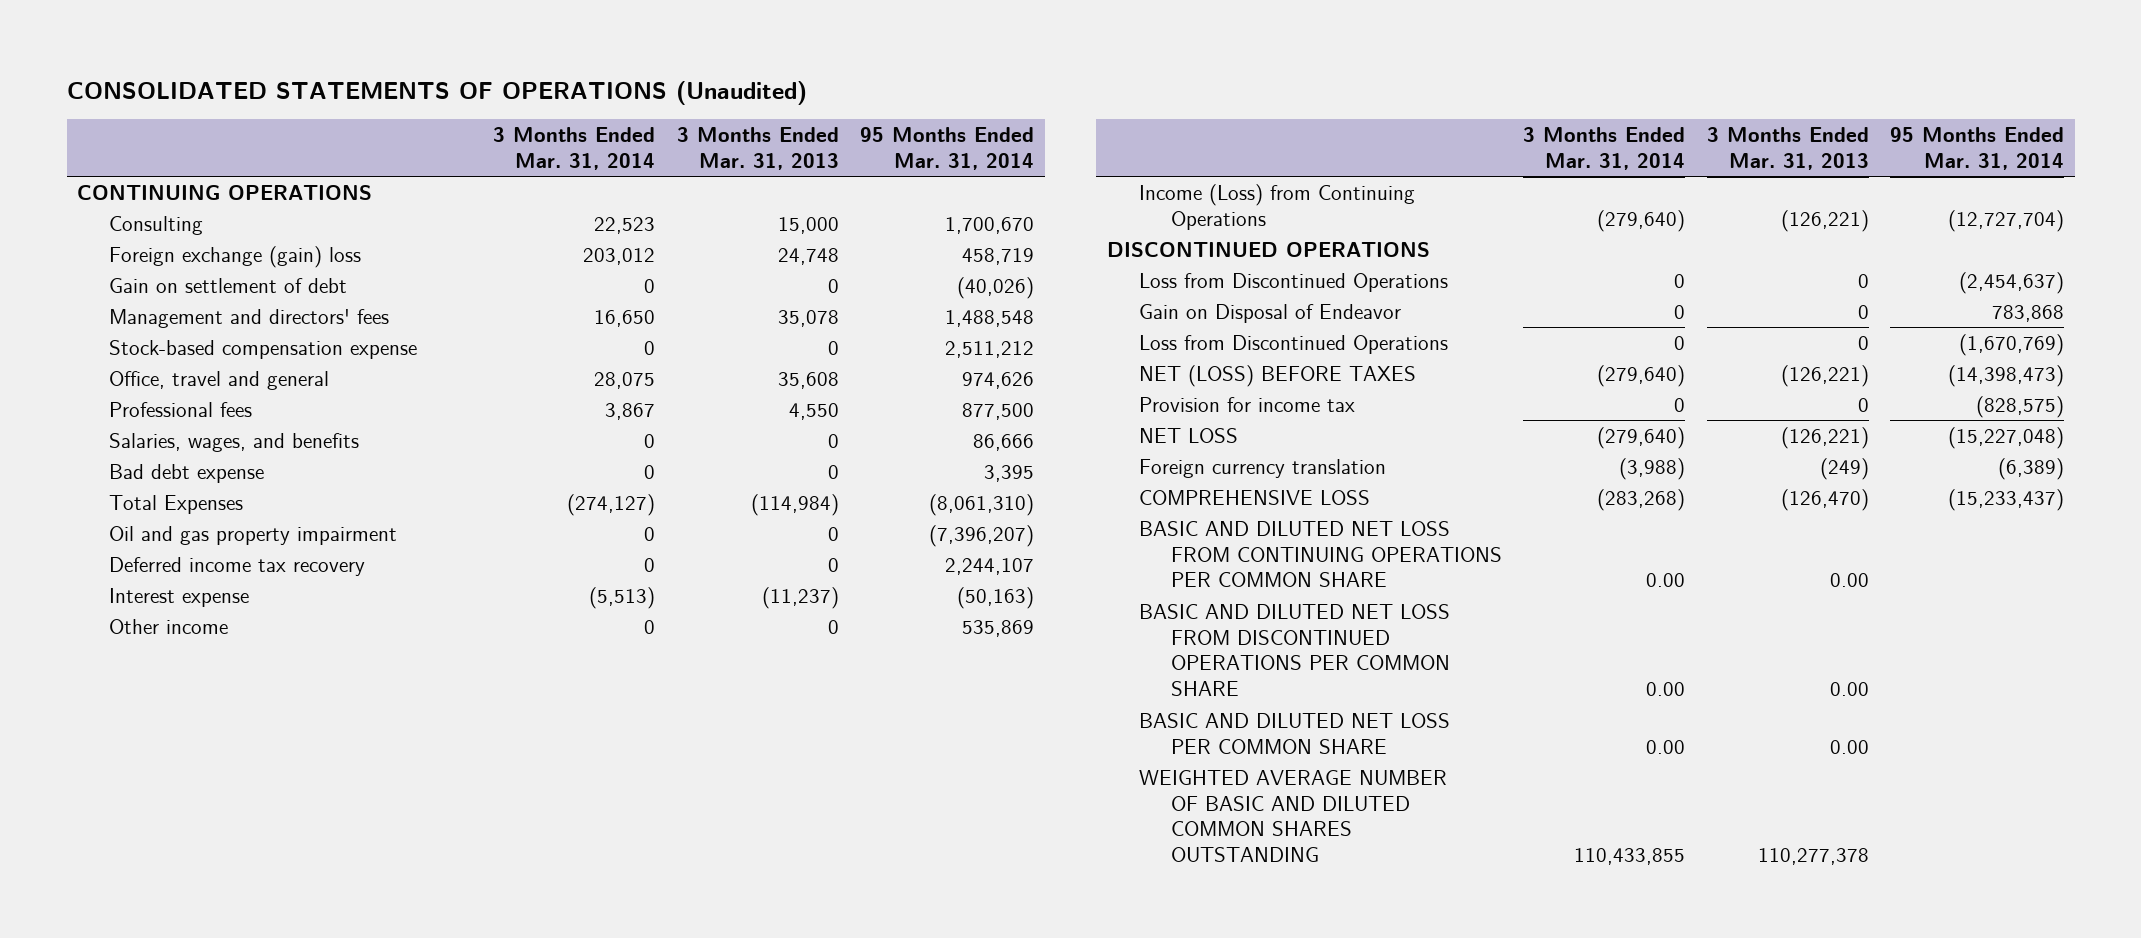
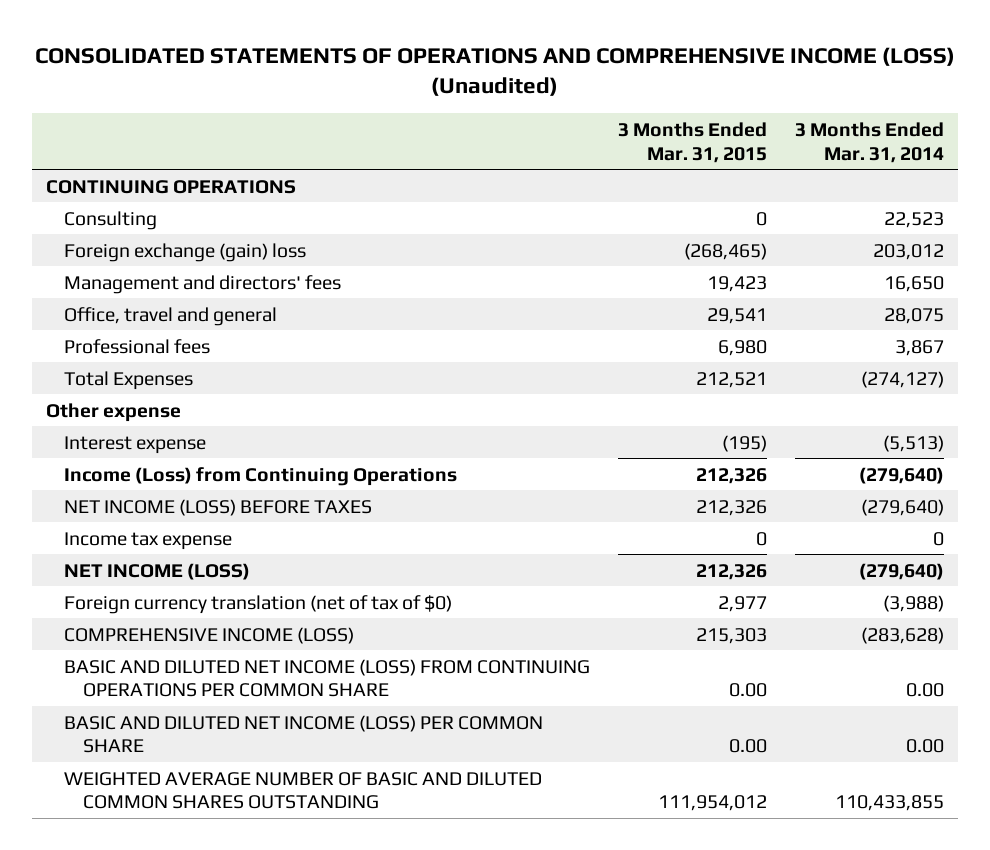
[66,80,807,105] CONSOLIDATED STATEMENTS OF OPERATIONS (Unaudited) -> [35,46,956,97] CONSOLIDATED STATEMENTS OF OPERATIONS AND COMPREHENSIVE INCOME (LOSS) (Unaudited)
[676,127,839,170] 3 Months Ended Mar. 31, 2013 -> none
[860,127,1035,170] 95 Months Ended Mar. 31, 2014 -> none
none -> [618,121,768,163] 3 Months Ended Mar. 31, 2015
[109,277,348,293] Gain on settlement of debt -> none
[109,339,418,359] Stock-based compensation expense -> none
[109,432,360,452] Salaries, wages, and benefits -> none
[109,463,265,483] Bad debt expense -> none
[109,525,398,545] Oil and gas property impairment -> none
[109,556,366,576] Deferred income tax recovery -> none
none -> [46,402,182,422] Other expense
[109,618,229,634] Other income -> none
[1107,241,1431,257] DISCONTINUED OPERATIONS -> none
[1138,272,1448,292] Loss from Discontinued Operations -> none
[1138,303,1401,323] Gain on Disposal of Endeavor -> none
[1138,334,1448,354] Loss from Discontinued Operations -> none
[1138,603,1450,697] BASIC AND DILUTED NET LOSS FROM DISCONTINUED OPERATIONS PER COMMON SHARE -> none
[1138,364,1416,387] NET (LOSS) BEFORE TAXES -> [64,498,373,516] NET INCOME (LOSS) BEFORE TAXES
[1138,396,1355,412] Provision for income tax -> [64,531,233,550] Income tax expense
[1138,427,1238,443] NET LOSS -> [64,562,251,580] NET INCOME (LOSS)
[1138,458,1386,478] Foreign currency translation -> [64,594,453,614] Foreign currency translation (net of tax of $0)
[1138,489,1370,505] COMPREHENSIVE LOSS -> [64,626,355,644] COMPREHENSIVE INCOME (LOSS)
[1597,488,1686,511] (283,268) -> [860,626,944,644] (283,628)
[1138,520,1502,588] BASIC AND DILUTED NET LOSS FROM CONTINUING OPERATIONS PER COMMON SHARE -> [64,658,591,698] BASIC AND DILUTED NET INCOME (LOSS) FROM CONTINUING OPERATIONS PER COMMON SHARE
[1138,712,1450,754] BASIC AND DILUTED NET LOSS PER COMMON SHARE -> [64,714,544,754] BASIC AND DILUTED NET INCOME (LOSS) PER COMMON SHARE

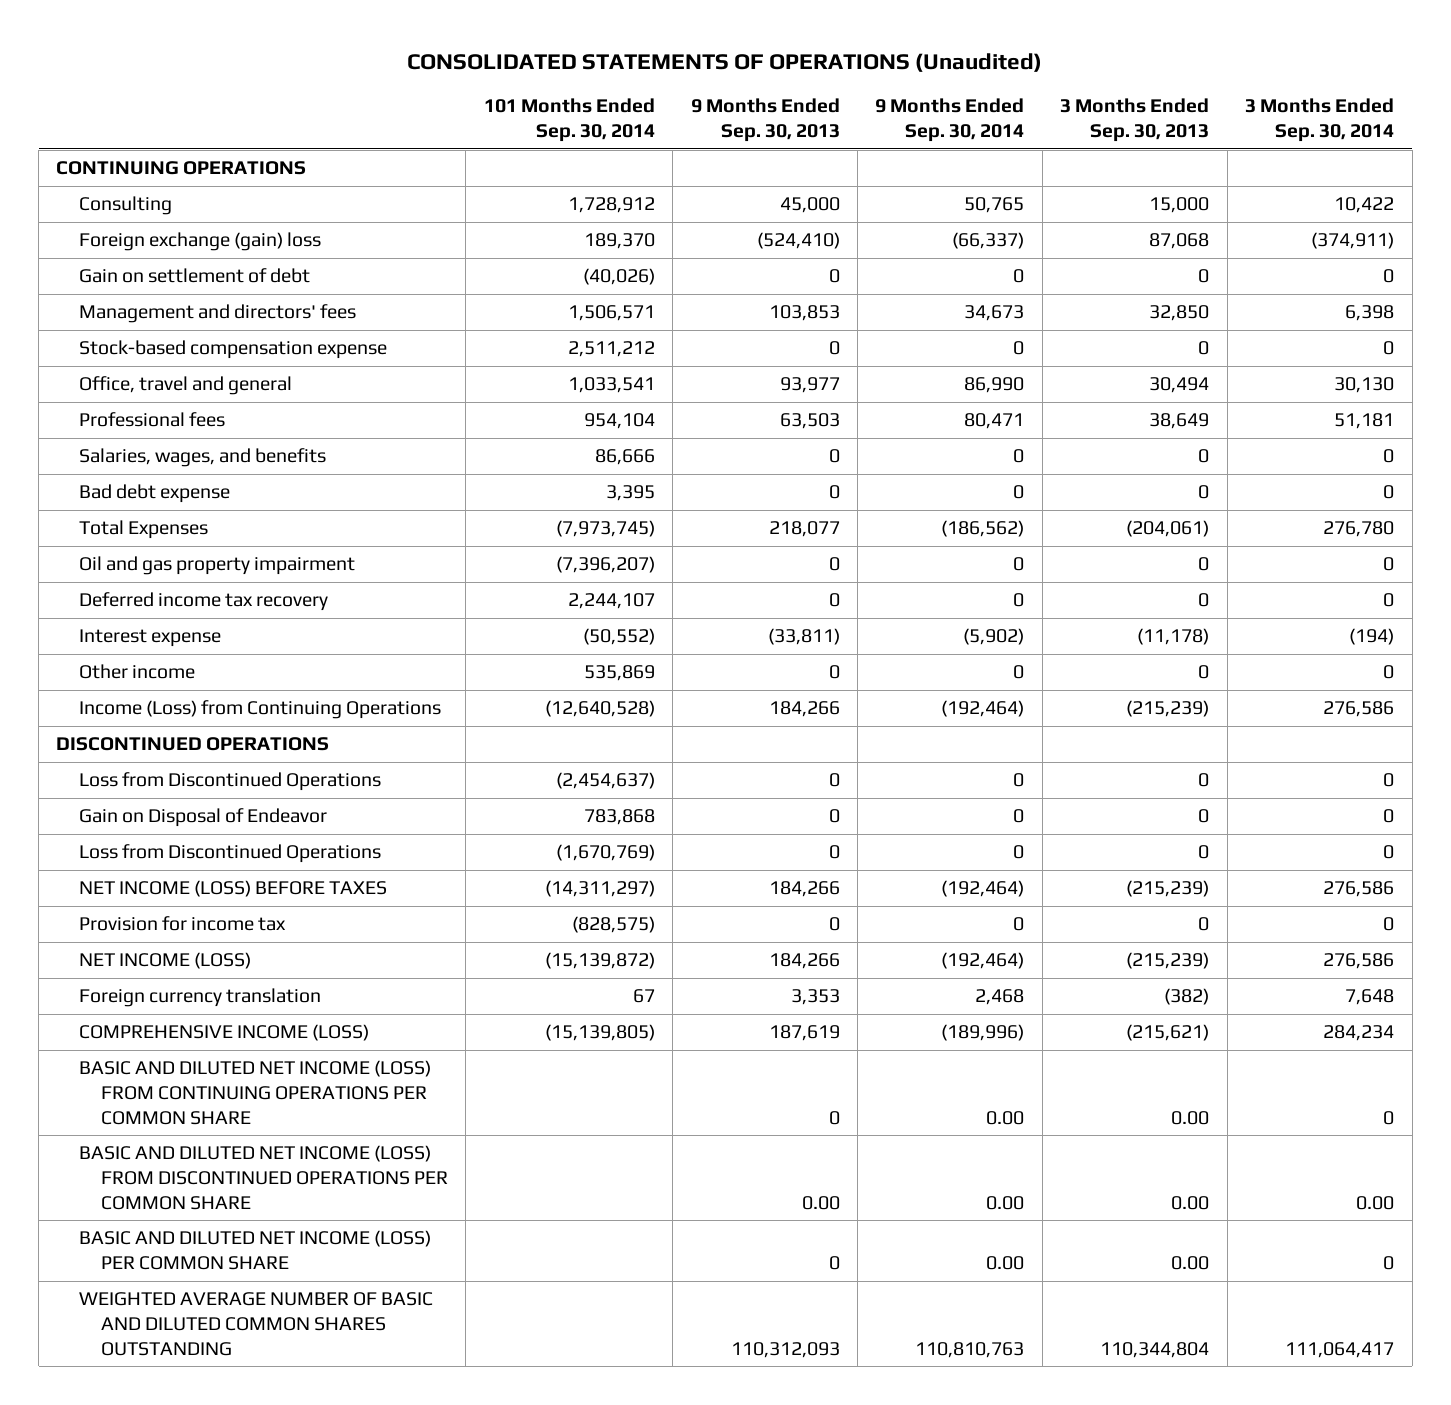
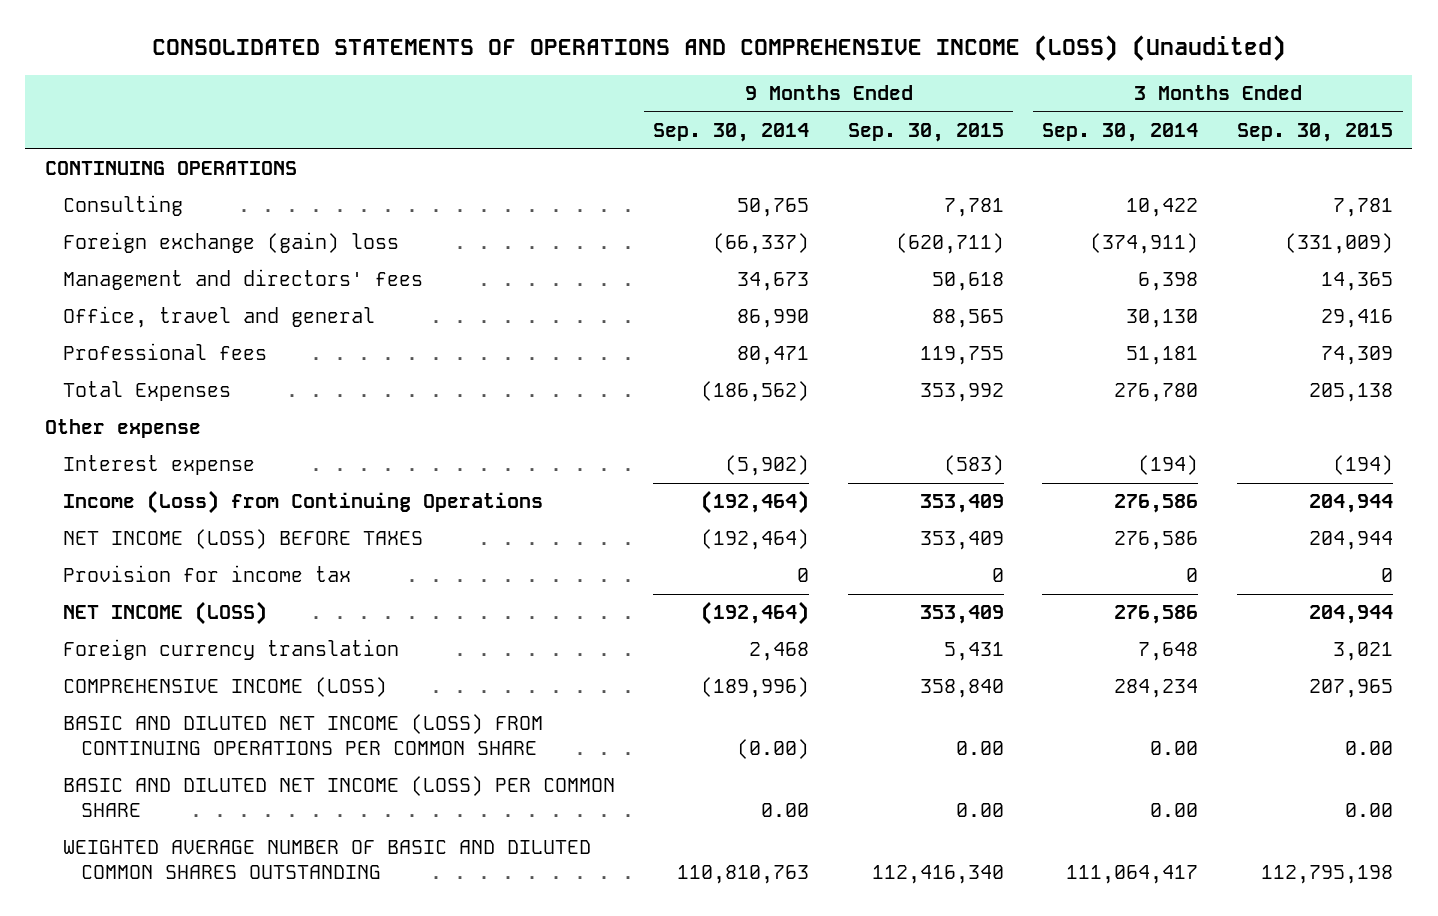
[407,52,1043,72] CONSOLIDATED STATEMENTS OF OPERATIONS (Unaudited) -> [151,35,1286,62] CONSOLIDATED STATEMENTS OF OPERATIONS AND COMPREHENSIVE INCOME (LOSS) (Unaudited)
[483,98,655,142] 101 Months Ended Sep. 30, 2014 -> none
[690,98,840,142] 9 Months Ended Sep. 30, 2013 -> none
[1060,98,1210,142] 3 Months Ended Sep. 30, 2013 -> none
none -> [847,122,1004,142] Sep. 30, 2015
none -> [1237,122,1394,142] Sep. 30, 2015
[78,268,310,284] Gain on settlement of debt -> none
[78,340,387,360] Stock-based compensation expense -> none
[78,448,326,468] Salaries, wages, and benefits -> none
[78,484,230,504] Bad debt expense -> none
[78,556,355,576] Oil and gas property impairment -> none
[78,592,328,612] Deferred income tax recovery -> none
none -> [44,419,201,439] Other expense
[78,664,195,680] Other income -> none
[56,737,330,752] DISCONTINUED OPERATIONS -> none
[78,772,381,792] Loss from Discontinued Operations -> none
[78,808,327,828] Gain on Disposal of Endeavor -> none
[78,844,381,864] Loss from Discontinued Operations -> none
[78,1145,448,1210] BASIC AND DILUTED NET INCOME (LOSS) FROM DISCONTINUED OPERATIONS PER COMMON SHARE -> none
[986,1110,1025,1125] 0.00 -> [737,738,810,759] (0.00)
[1383,1110,1395,1125] 0 -> [1150,740,1199,755] 0.00
[1383,1255,1395,1270] 0 -> [1150,802,1199,817] 0.00

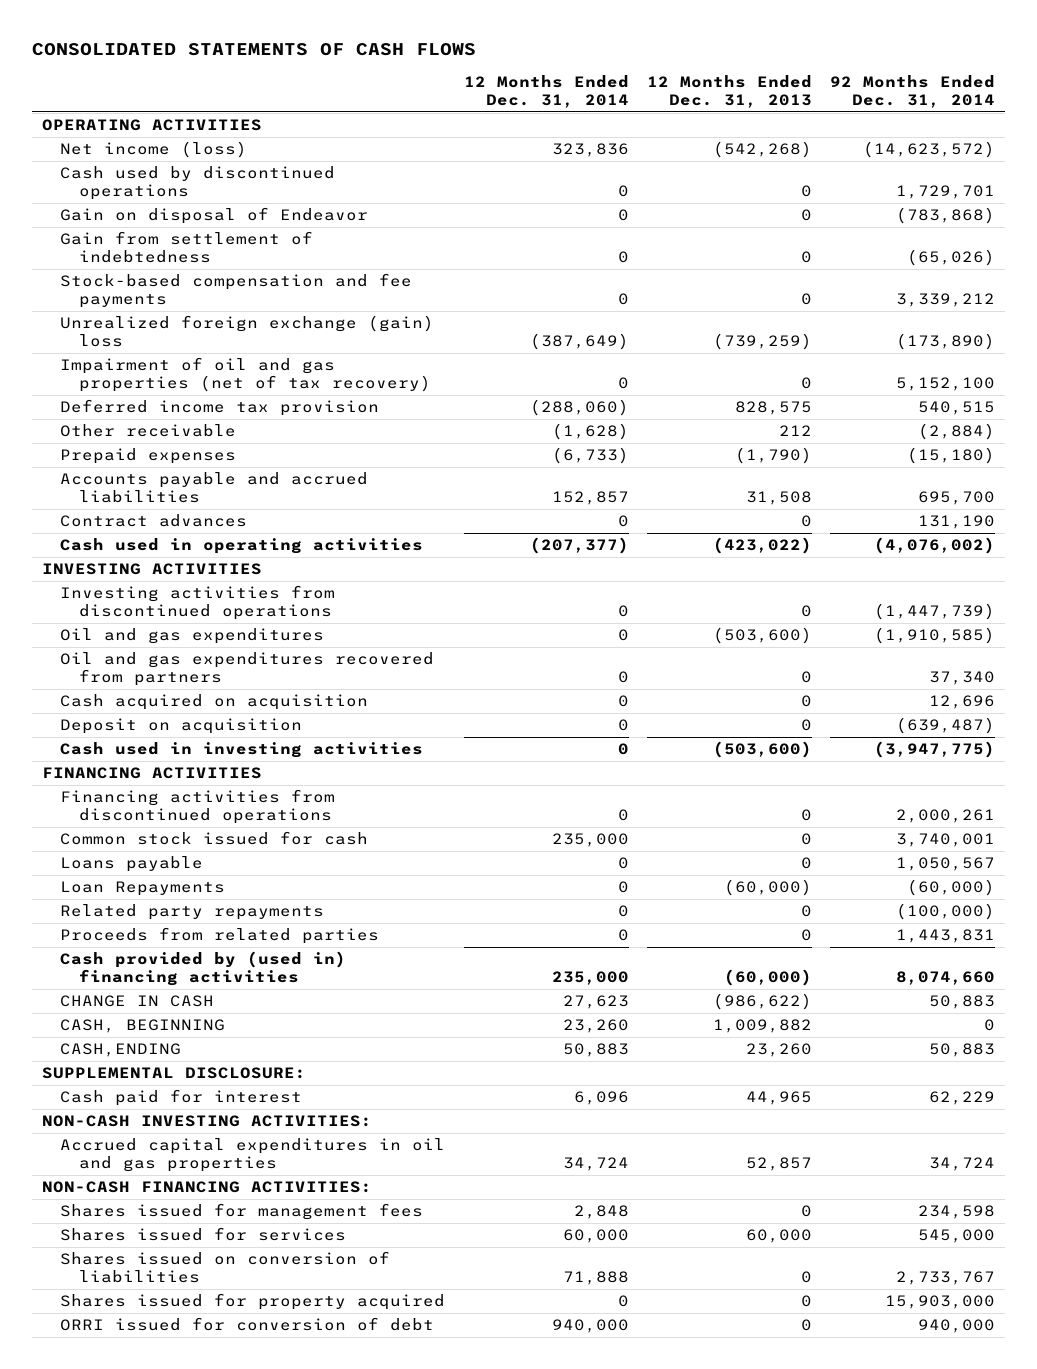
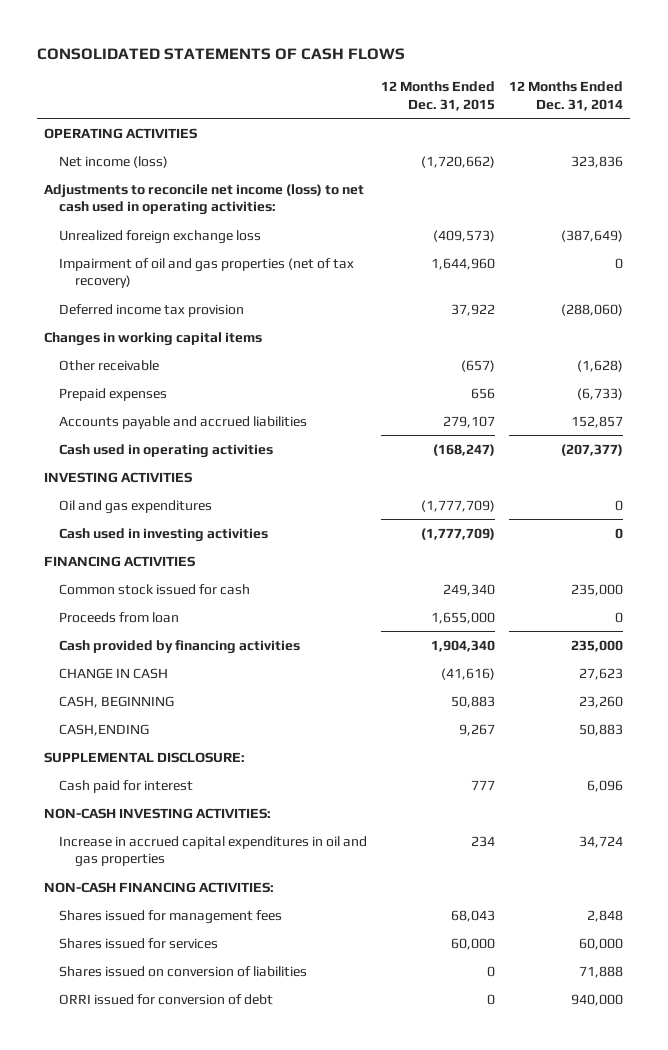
[647,75,813,109] 12 Months Ended Dec. 31, 2013 -> none
[830,75,996,109] 92 Months Ended Dec. 31, 2014 -> none
none -> [381,81,496,111] 12 Months Ended Dec. 31, 2015
[60,166,336,201] Cash used by discontinued operations -> none
[60,207,369,225] Gain on disposal of Endeavor -> none
[60,231,314,264] Gain from settlement of indebtedness -> none
[60,273,413,309] Stock-based compensation and fee payments -> none
none -> [44,183,365,216] Adjustments to reconcile net income (loss) to net cash used in operating activities:
[60,315,435,348] Unrealized foreign exchange (gain) loss -> [59,229,262,244] Unrealized foreign exchange loss
none -> [44,331,263,346] Changes in working capital items
[60,514,248,528] Contract advances -> none
[60,585,336,621] Investing activities from discontinued operations -> none
[60,652,435,687] Oil and gas expenditures recovered from partners -> none
[60,694,369,711] Cash acquired on acquisition -> none
[60,718,303,735] Deposit on acquisition -> none
[60,789,336,825] Financing activities from discontinued operations -> none
[60,881,226,897] Loan Repayments -> none
[60,904,325,921] Related party repayments -> none
[60,927,380,945] Proceeds from related parties -> none
[60,856,204,873] Loans payable -> [59,611,180,623] Proceeds from loan
[60,951,347,987] Cash provided by (used in) financing activities -> [59,639,301,654] Cash provided by financing activities
[60,1138,446,1173] Accrued capital expenditures in oil and gas properties -> [59,835,368,868] Increase in accrued capital expenditures in oil and gas properties
[60,1293,446,1311] Shares issued for property acquired -> none

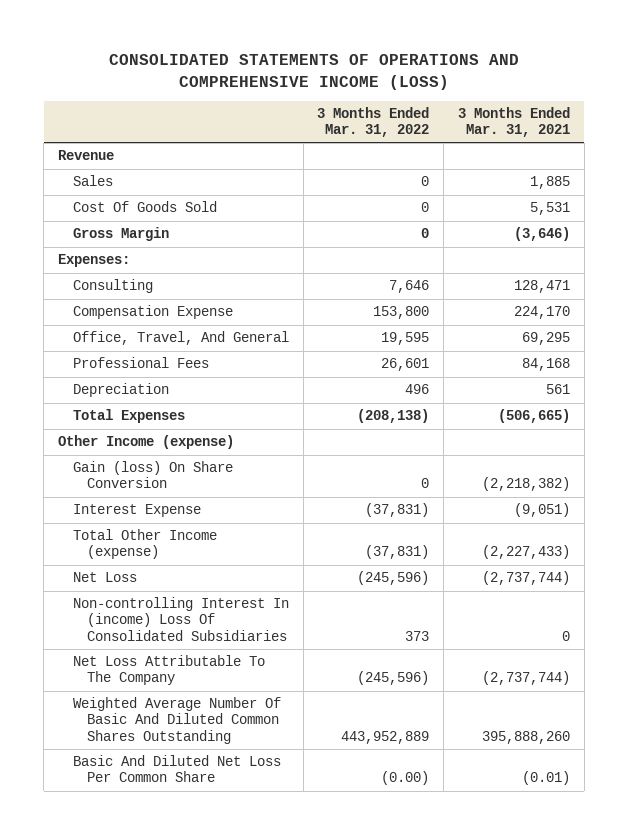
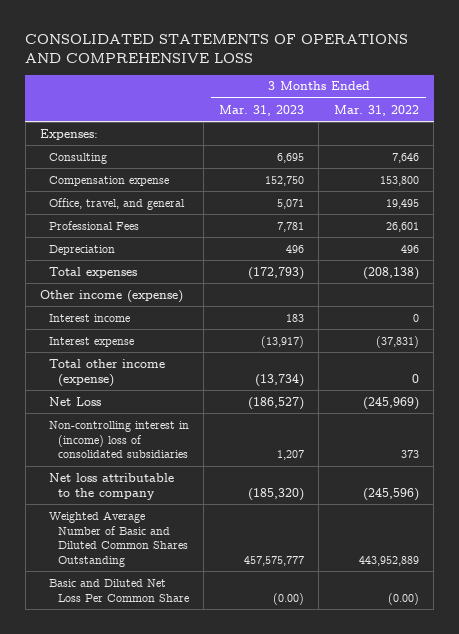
[108,54,519,90] CONSOLIDATED STATEMENTS OF OPERATIONS AND COMPREHENSIVE INCOME (LOSS) -> [25,33,409,63] CONSOLIDATED STATEMENTS OF OPERATIONS AND COMPREHENSIVE LOSS
[458,107,571,138] 3 Months Ended Mar. 31, 2021 -> none
none -> [218,104,304,116] Mar. 31, 2023
[57,150,114,161] Revenue -> none
[72,175,113,187] Sales -> none
[72,201,217,213] Cost Of Goods Sold -> none
[72,227,169,242] Gross Margin -> none
[72,305,233,320] Compensation Expense -> [48,175,169,186] Compensation expense
[72,331,289,346] Office, Travel, And General -> [48,197,185,210] Office, travel, and general
[381,332,430,346] 19,595 -> [385,198,419,209] 19,495
[72,461,233,489] Gain (loss) On Share Conversion -> none
[72,409,185,424] Total Expenses -> [48,266,137,278] Total expenses
[57,435,234,450] Other Income (expense) -> [40,289,184,303] Other income (expense)
none -> [48,313,130,322] Interest income
[72,504,201,518] Interest Expense -> [48,336,134,347] Interest expense
[72,529,217,560] Total Other Income (expense) -> [48,358,165,387] Total other income (expense)
[365,545,430,560] (37,831) -> [411,373,419,383] 0
[357,571,430,586] (245,596) -> [362,396,419,410] (245,969)
[72,597,289,641] Non-controlling Interest In (income) Loss Of Consolidated Subsidiaries -> [48,420,189,459] Non-controlling interest in (income) loss of consolidated subsidiaries
[72,655,265,686] Net Loss Attributable To The Company -> [48,472,174,500] Net loss attributable to the company
[72,697,281,744] Weighted Average Number Of Basic And Diluted Common Shares Outstanding -> [48,510,188,567] Weighted Average Number of Basic and Diluted Common Shares Outstanding
[72,755,281,783] Basic And Diluted Net Loss Per Common Share -> [48,578,189,602] Basic and Diluted Net Loss Per Common Share

